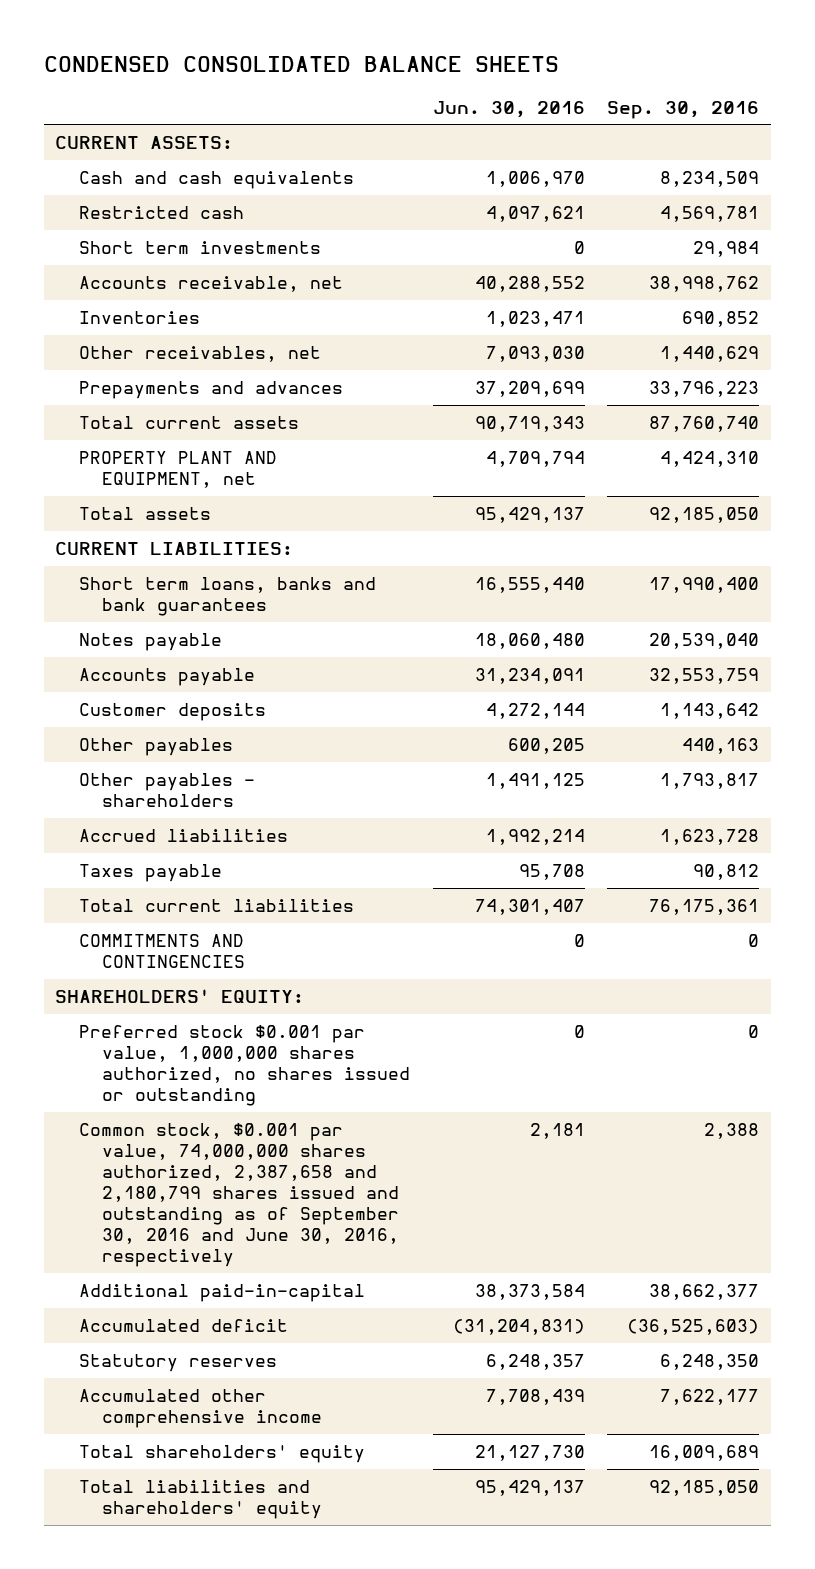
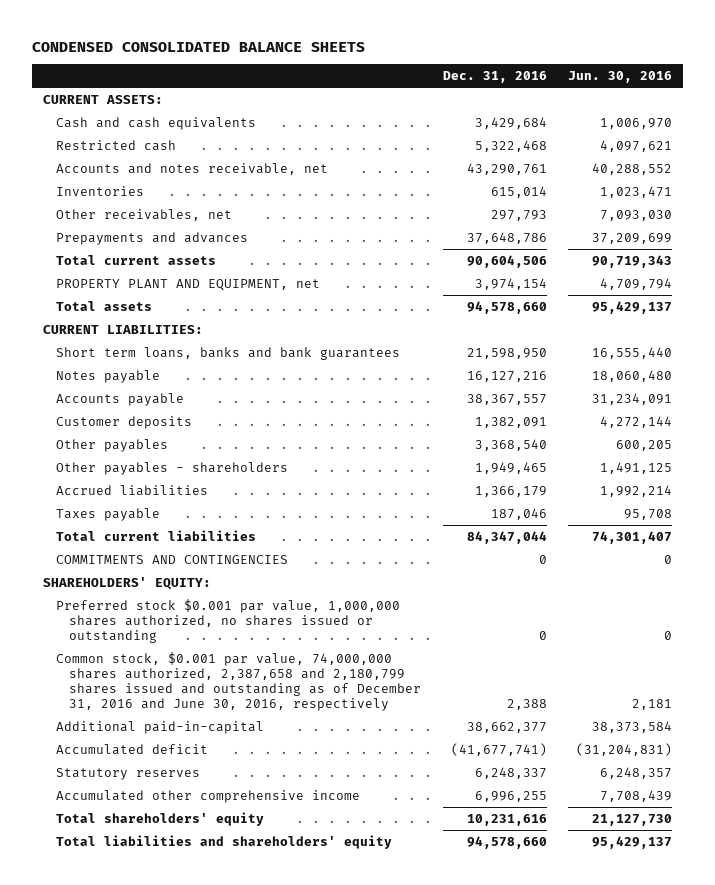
[607,100,760,119] Sep. 30, 2016 -> none
none -> [442,71,547,84] Dec. 31, 2016
[78,241,321,255] Short term investments -> none
[78,276,343,293] Accounts receivable, net -> [56,162,329,175] Accounts and notes receivable, net
[78,1123,399,1268] Common stock, $0.001 par value, 74,000,000 shares authorized, 2,387,658 and 2,180,799 shares issued and outstanding as of September 30, 2016 and June 30, 2016, respectively -> [56,651,422,711] Common stock, $0.001 par value, 74,000,000 shares authorized, 2,387,658 and 2,180,799 shares issued and outstanding as of December 31, 2016 and June 30, 2016, respectively

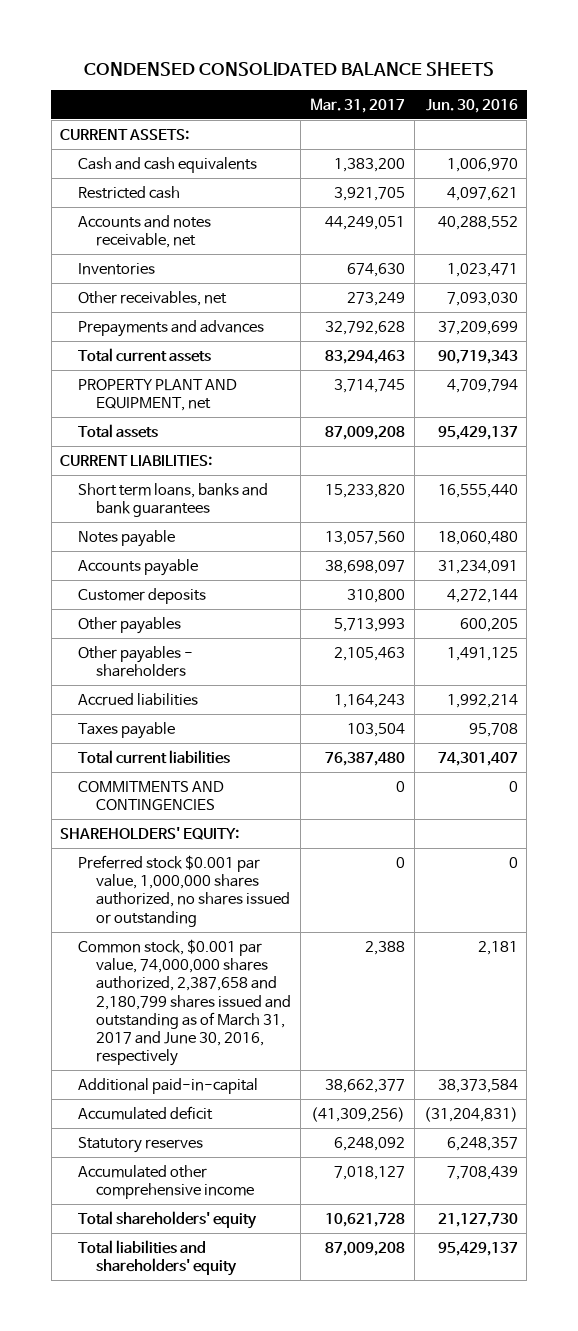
[442,71,547,84] Dec. 31, 2016 -> none
none -> [309,97,405,113] Mar. 31, 2017
[56,651,422,711] Common stock, $0.001 par value, 74,000,000 shares authorized, 2,387,658 and 2,180,799 shares issued and outstanding as of December 31, 2016 and June 30, 2016, respectively -> [78,938,292,1067] Common stock, $0.001 par value, 74,000,000 shares authorized, 2,387,658 and 2,180,799 shares issued and outstanding as of March 31, 2017 and June 30, 2016, respectively

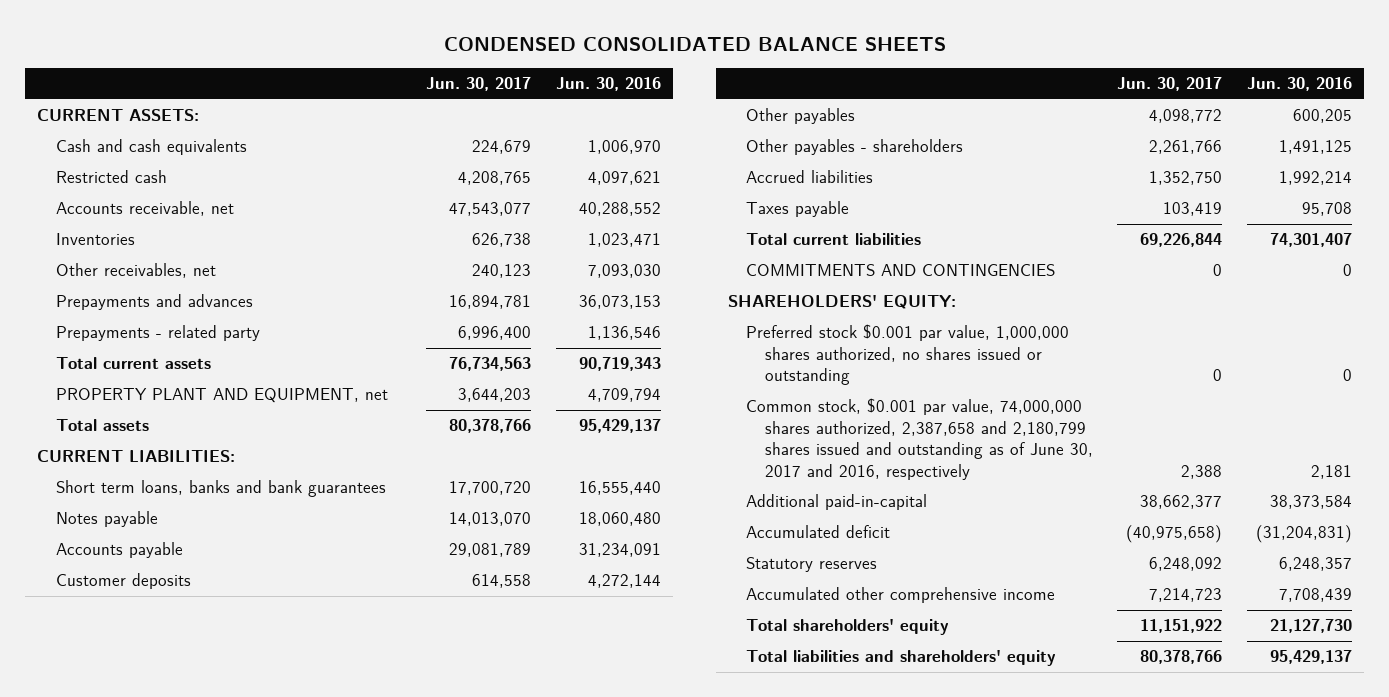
[309,97,405,113] Mar. 31, 2017 -> none
none -> [426,77,532,92] Jun. 30, 2017
[78,214,212,249] Accounts and notes receivable, net -> [55,201,234,217] Accounts receivable, net
[437,320,518,335] 37,209,699 -> [579,295,662,310] 36,073,153
none -> [55,325,260,342] Prepayments - related party
[78,938,292,1067] Common stock, $0.001 par value, 74,000,000 shares authorized, 2,387,658 and 2,180,799 shares issued and outstanding as of March 31, 2017 and June 30, 2016, respectively -> [746,398,1093,480] Common stock, $0.001 par value, 74,000,000 shares authorized, 2,387,658 and 2,180,799 shares issued and outstanding as of June 30, 2017 and 2016, respectively

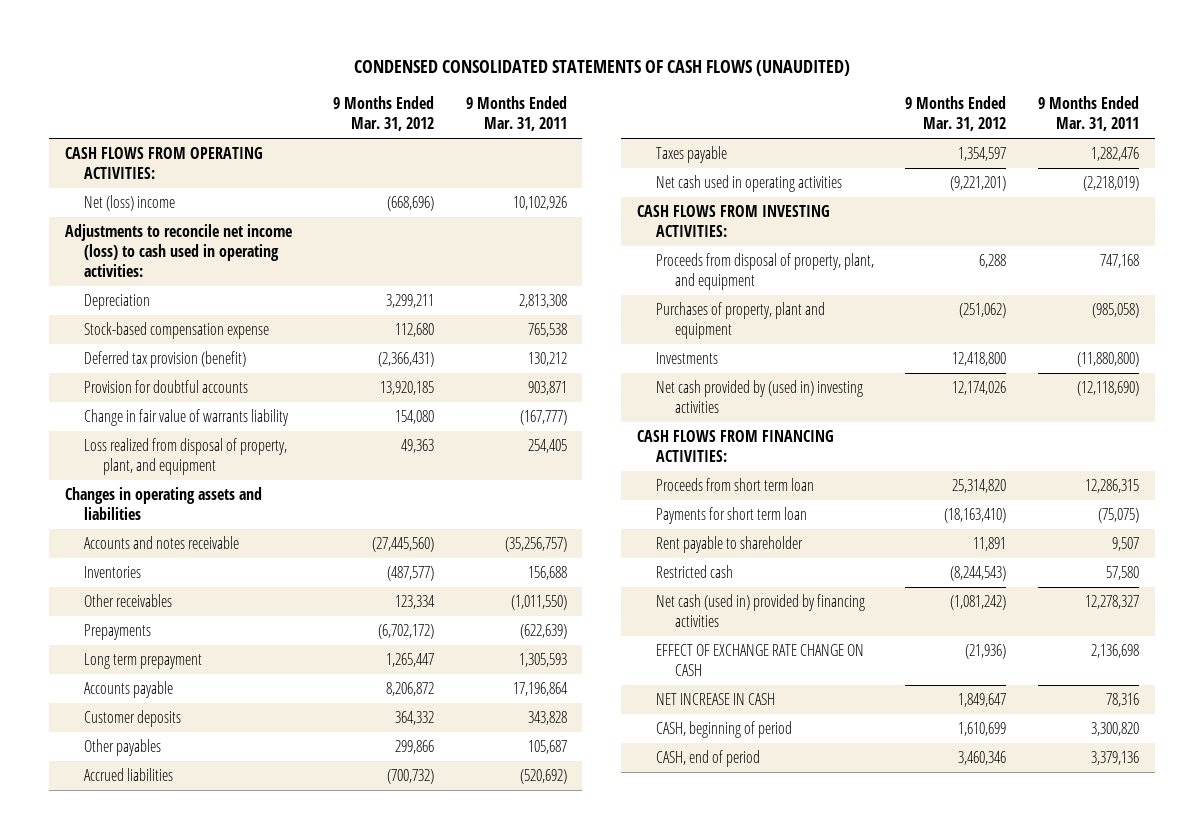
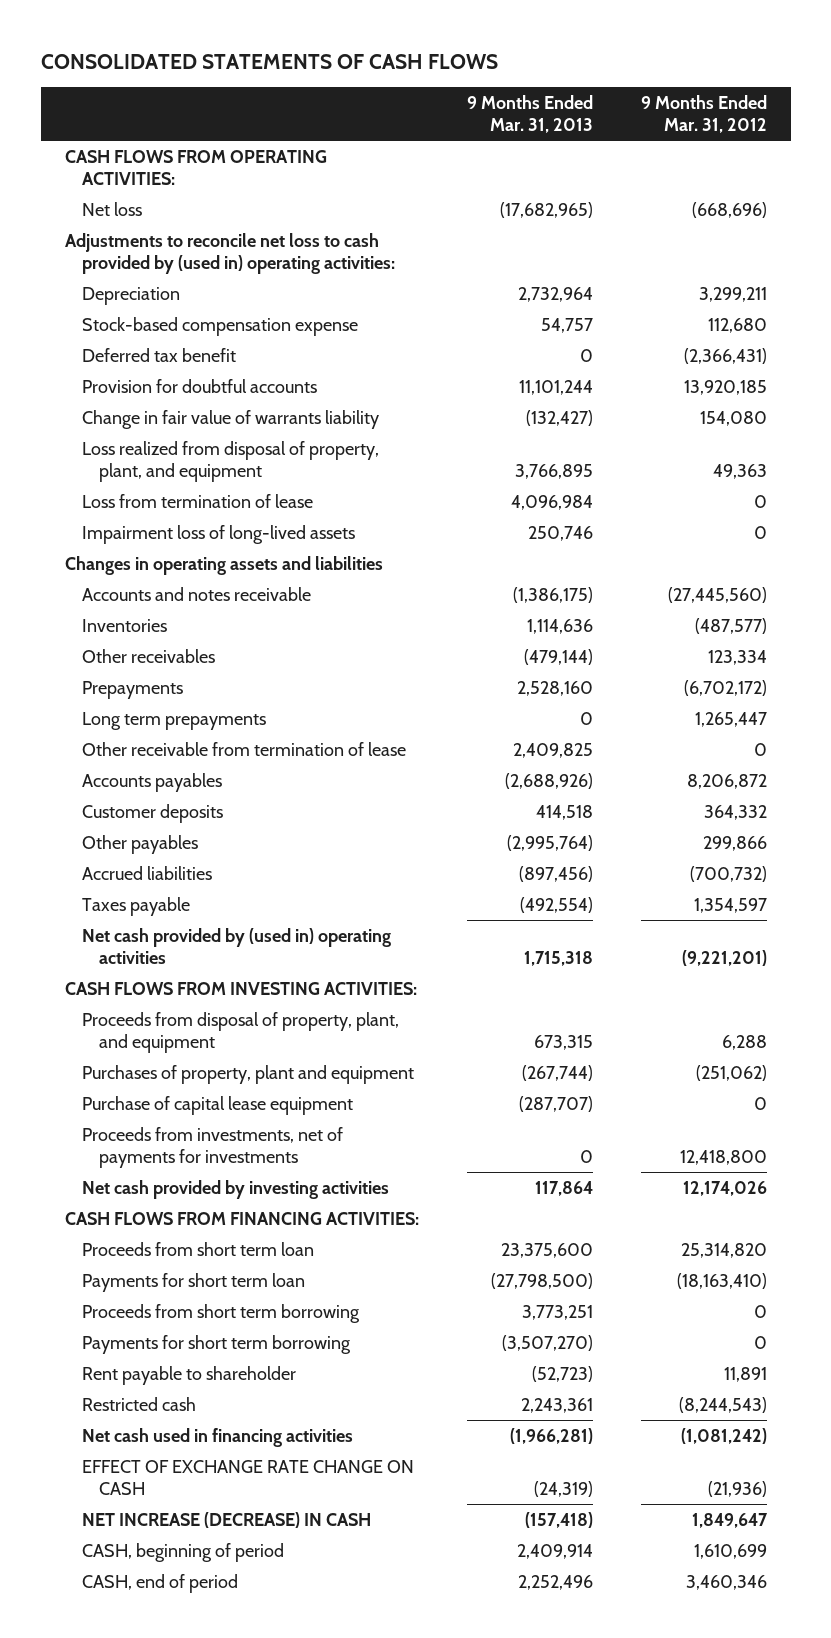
[353,60,850,77] CONDENSED CONSOLIDATED STATEMENTS OF CASH FLOWS (UNAUDITED) -> [40,53,498,69] CONSOLIDATED STATEMENTS OF CASH FLOWS
[465,95,567,132] 9 Months Ended Mar. 31, 2011 -> none
none -> [466,94,593,134] 9 Months Ended Mar. 31, 2013
[83,195,175,212] Net (loss) income -> [81,201,142,216] Net loss
[64,224,292,278] Adjustments to reconcile net income (loss) to cash used in operating activities: -> [64,232,395,275] Adjustments to reconcile net loss to cash provided by (used in) operating activities:
[83,351,246,369] Deferred tax provision (benefit) -> [81,347,236,362] Deferred tax benefit
none -> [81,493,313,508] Loss from termination of lease
none -> [81,524,355,544] Impairment loss of long-lived assets
[83,653,202,670] Long term prepayment -> [81,711,266,730] Long term prepayments
none -> [81,741,406,756] Other receivable from termination of lease
[83,681,173,699] Accounts payable -> [81,772,222,792] Accounts payables
[655,175,842,193] Net cash used in operating activities -> [81,927,391,965] Net cash provided by (used in) operating activities
none -> [81,1095,353,1115] Purchase of capital lease equipment
[655,352,718,365] Investments -> [81,1126,343,1169] Proceeds from investments, net of payments for investments
[655,380,863,414] Net cash provided by (used in) investing activities -> [81,1179,389,1199] Net cash provided by investing activities
none -> [81,1303,360,1323] Proceeds from short term borrowing
none -> [81,1334,351,1354] Payments for short term borrowing
[655,594,865,628] Net cash (used in) provided by financing activities -> [81,1427,353,1447] Net cash used in financing activities
[655,693,775,706] NET INCREASE IN CASH -> [81,1511,371,1528] NET INCREASE (DECREASE) IN CASH

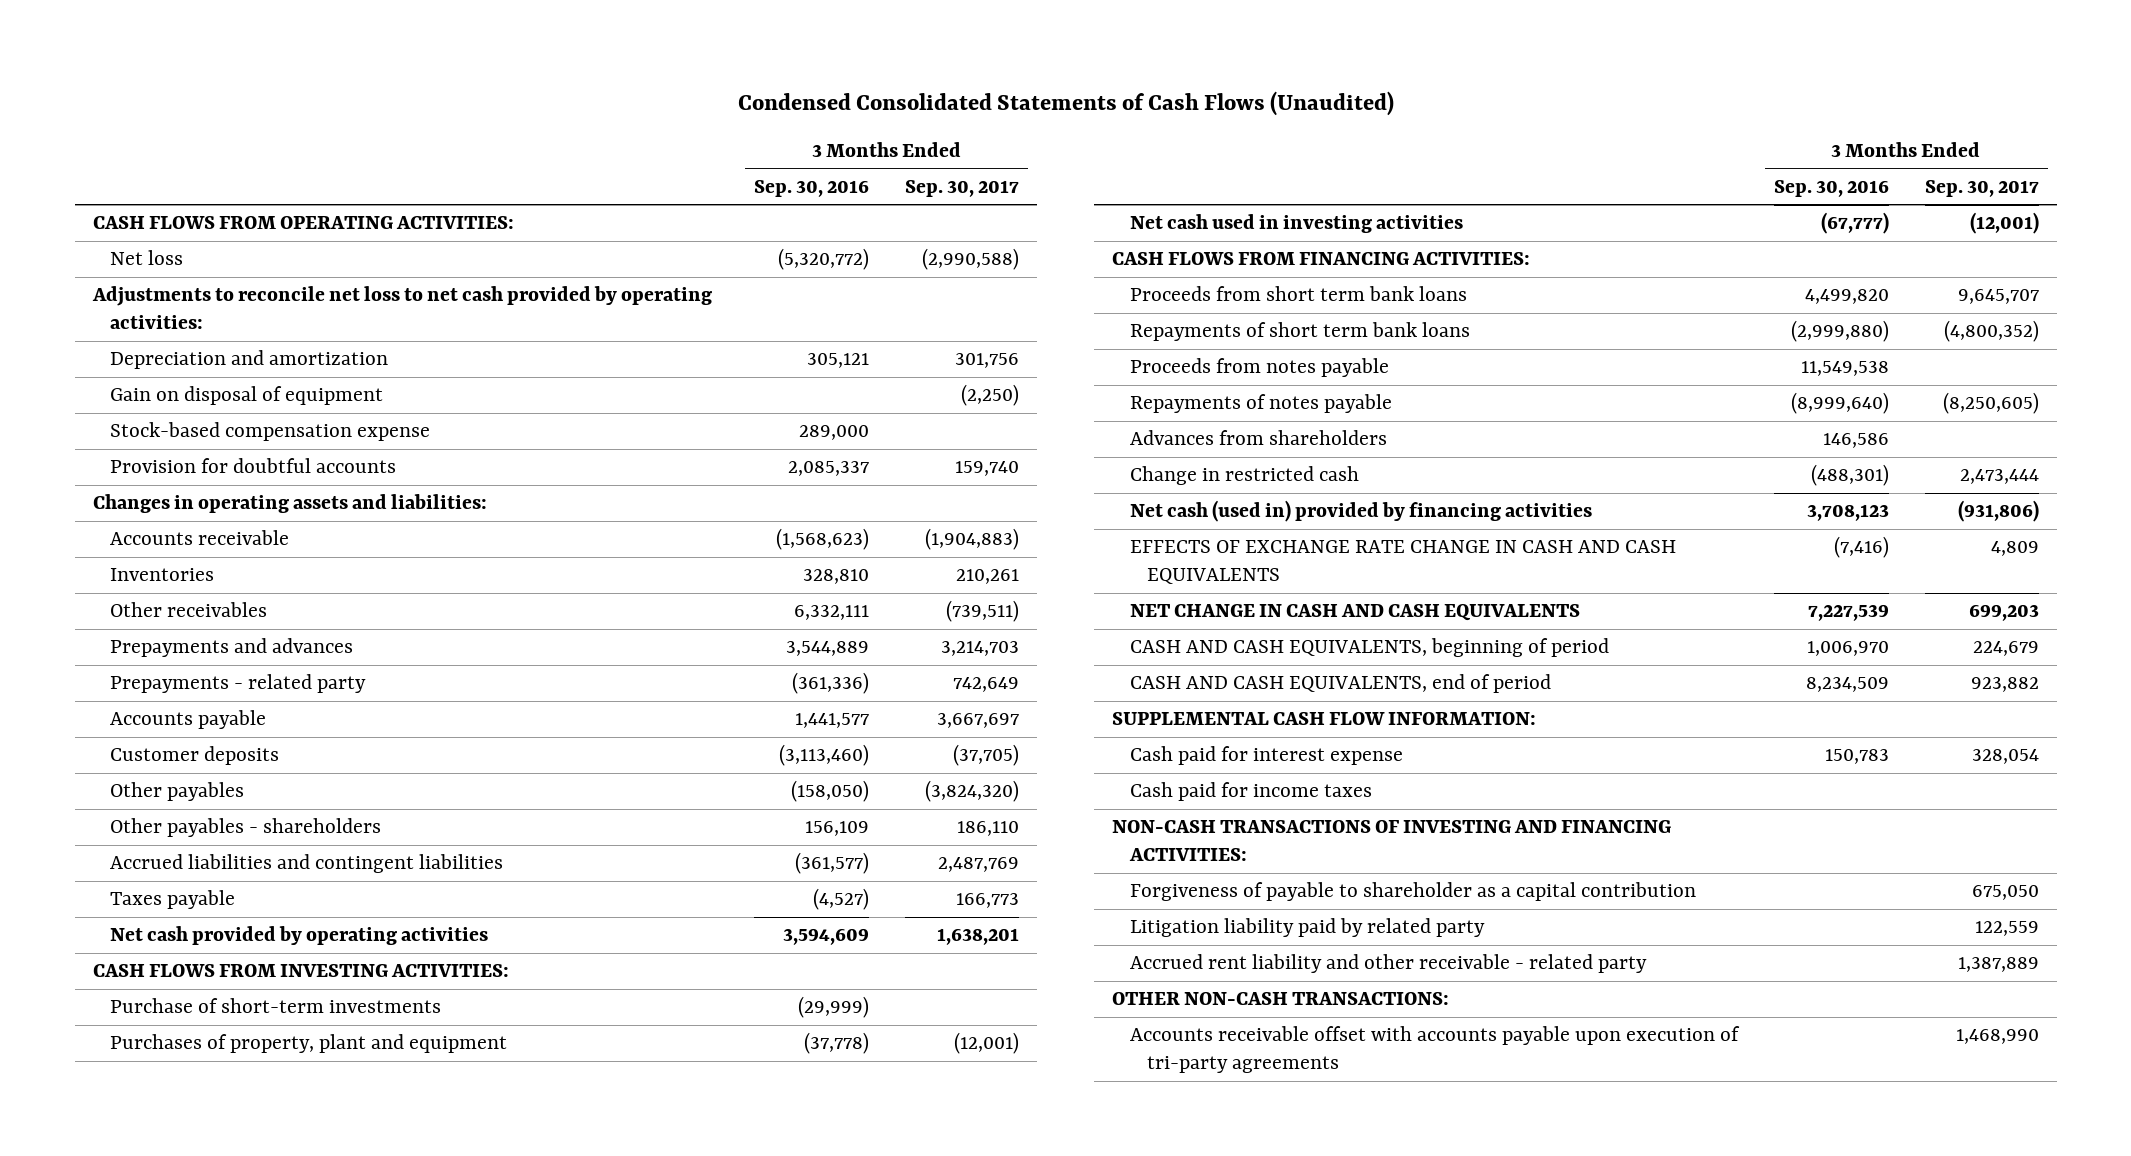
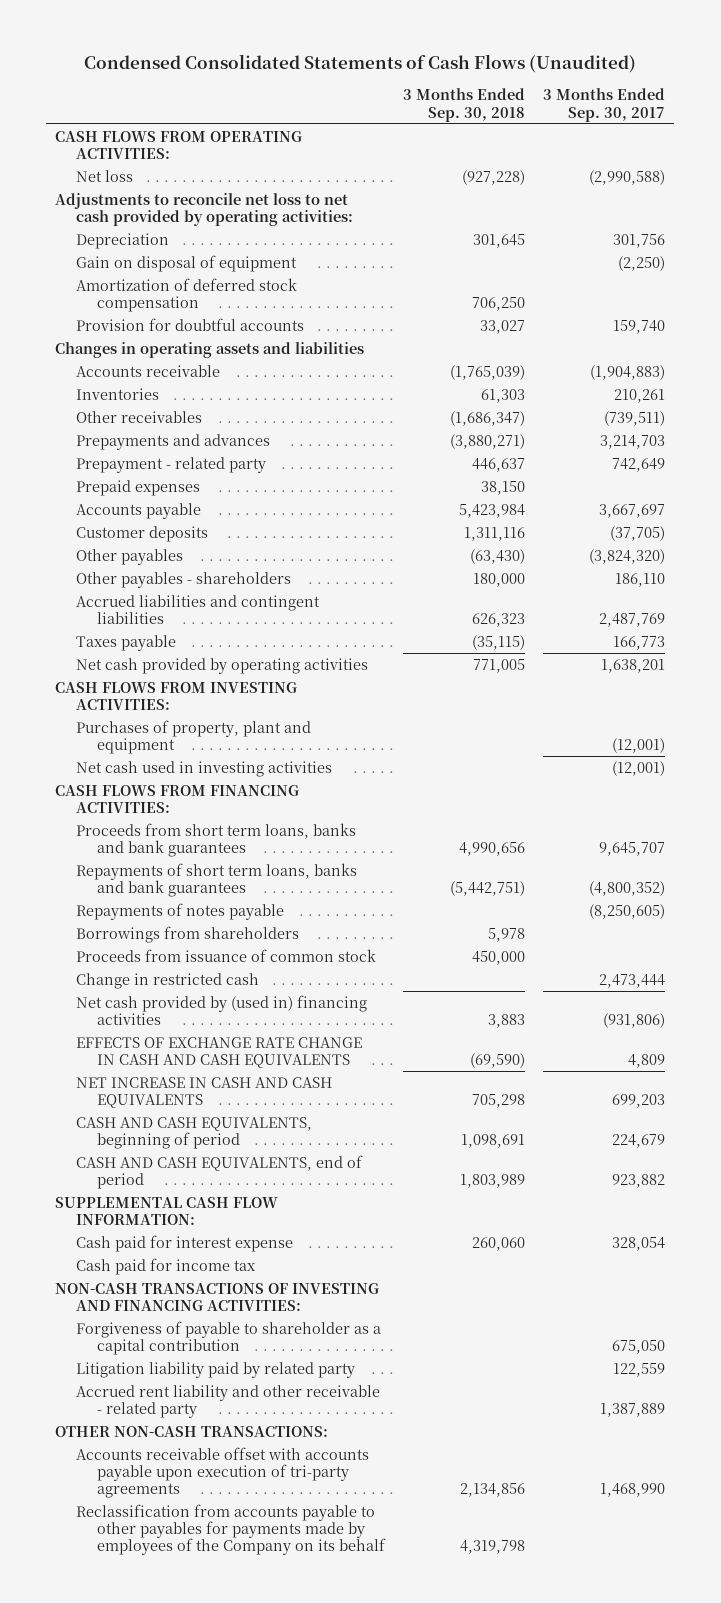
[754,179,870,197] Sep. 30, 2016 -> none
none -> [403,88,526,122] 3 Months Ended Sep. 30, 2018
[110,350,389,370] Depreciation and amortization -> [76,232,170,249] Depreciation
[110,422,431,442] Stock-based compensation expense -> none
none -> [76,277,298,312] Amortization of deferred stock compensation
[92,494,487,514] Changes in operating assets and liabilities: -> [55,341,365,358] Changes in operating assets and liabilities
[110,674,367,694] Prepayments - related party -> [76,456,267,473] Prepayment - related party
none -> [76,479,201,496] Prepaid expenses
[110,998,442,1014] Purchase of short-term investments -> none
[1129,358,1389,378] Proceeds from notes payable -> none
[1129,286,1467,302] Proceeds from short term bank loans -> [76,822,357,857] Proceeds from short term loans, banks and bank guarantees
[1129,322,1470,342] Repayments of short term bank loans -> [76,862,358,897] Repayments of short term loans, banks and bank guarantees
[1129,430,1387,446] Advances from shareholders -> [76,925,300,943] Borrowings from shareholders
none -> [76,948,377,962] Proceeds from issuance of common stock
[1129,500,1592,523] Net cash (used in) provided by financing activities -> [76,994,368,1025] Net cash provided by (used in) financing activities
[1129,604,1580,622] NET CHANGE IN CASH AND CASH EQUIVALENTS -> [76,1076,333,1108] NET INCREASE IN CASH AND CASH EQUIVALENTS
[1129,782,1372,802] Cash paid for income taxes -> [76,1257,257,1275] Cash paid for income tax
none -> [76,1503,387,1556] Reclassification from accounts payable to other payables for payments made by employees of the Company on its behalf

